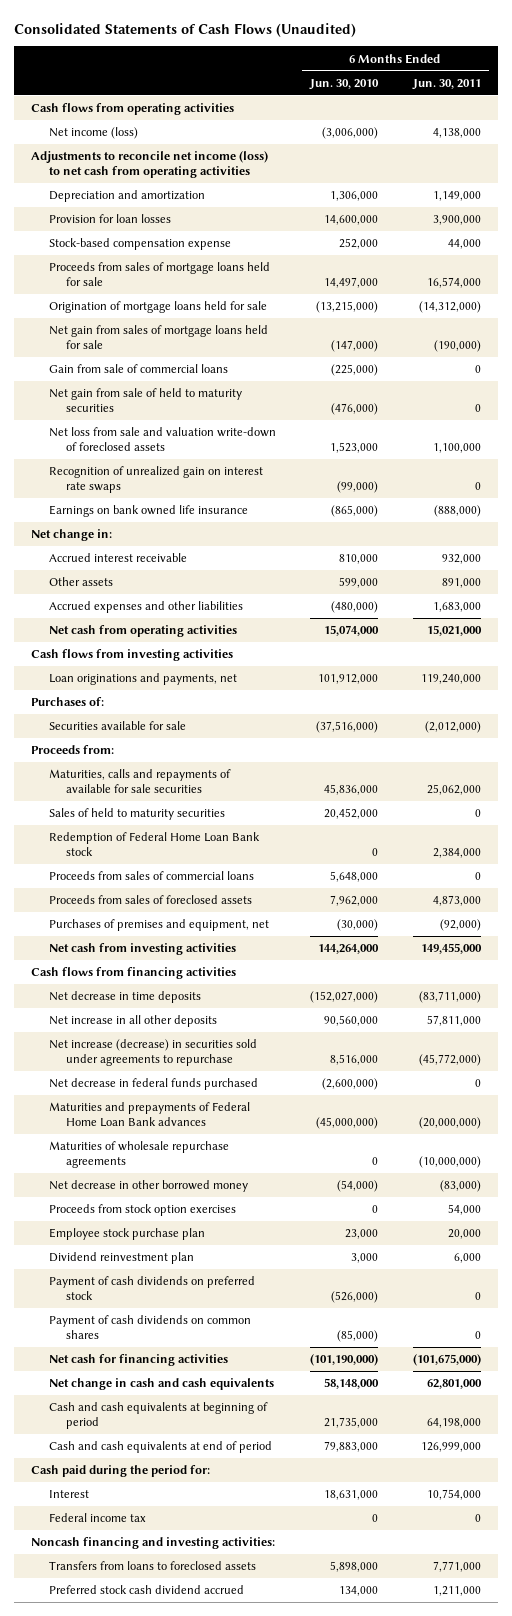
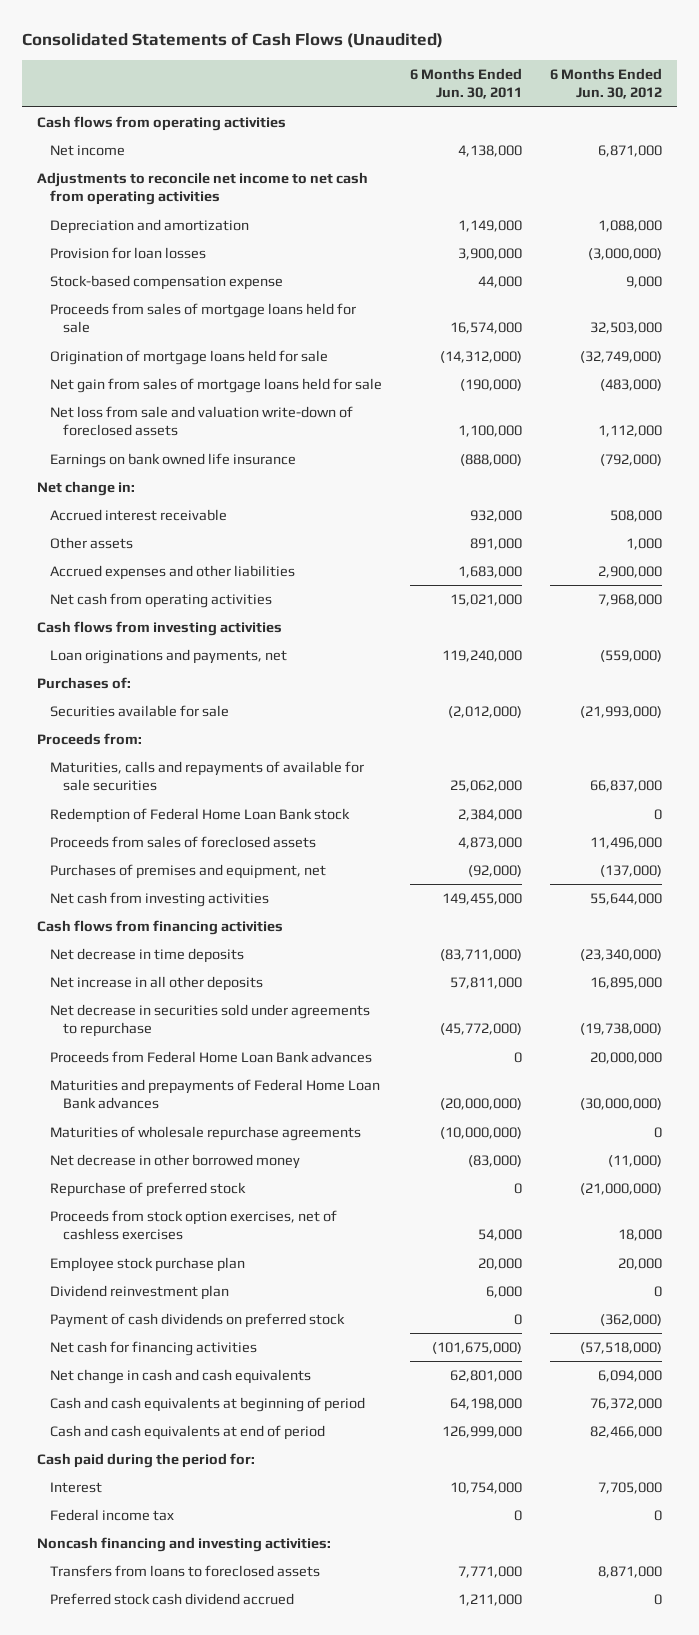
[309,78,380,90] Jun. 30, 2010 -> none
none -> [550,67,663,100] 6 Months Ended Jun. 30, 2012
[48,127,138,140] Net income (loss) -> [49,144,125,156] Net income
[31,151,269,179] Adjustments to reconcile net income (loss) to net cash from operating activities -> [36,171,368,206] Adjustments to reconcile net income to net cash from operating activities
[48,364,228,374] Gain from sale of commercial loans -> none
[48,388,242,413] Net gain from sale of held to maturity securities -> none
[48,466,263,494] Recognition of unrealized gain on interest rate swaps -> none
[48,808,225,821] Sales of held to maturity securities -> none
[48,871,254,881] Proceeds from sales of commercial loans -> none
[48,1078,258,1091] Net decrease in federal funds purchased -> none
[48,1039,257,1067] Net increase (decrease) in securities sold under agreements to repurchase -> [49,1003,370,1038] Net decrease in securities sold under agreements to repurchase
none -> [49,1050,372,1063] Proceeds from Federal Home Loan Bank advances
none -> [49,1181,246,1197] Repurchase of preferred stock
[48,1204,236,1217] Proceeds from stock option exercises -> [49,1209,337,1241] Proceeds from stock option exercises, net of cashless exercises
[48,1315,251,1340] Payment of cash dividends on common shares -> none

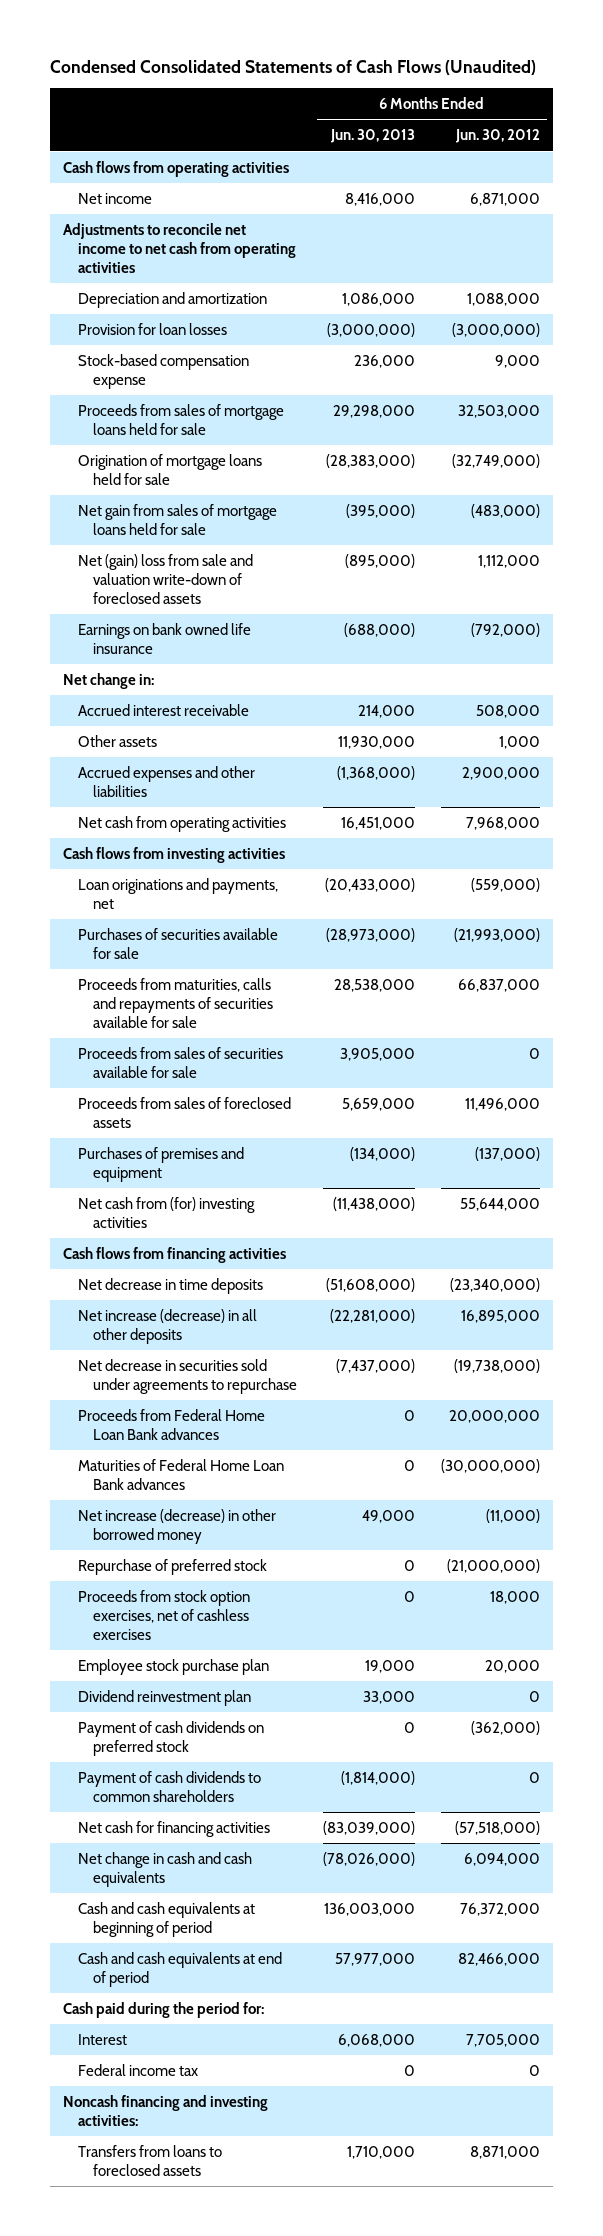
[22,32,444,49] Consolidated Statements of Cash Flows (Unaudited) -> [49,60,536,76] Condensed Consolidated Statements of Cash Flows (Unaudited)
[410,67,523,100] 6 Months Ended Jun. 30, 2011 -> none
none -> [330,129,416,144] Jun. 30, 2013
[49,405,353,437] Net loss from sale and valuation write-down of foreclosed assets -> [77,553,253,605] Net (gain) loss from sale and valuation write-down of foreclosed assets
[36,676,131,689] Purchases of: -> none
[36,732,142,745] Proceeds from: -> none
[49,807,350,823] Redemption of Federal Home Loan Bank stock -> none
[49,704,229,717] Securities available for sale -> [77,927,278,960] Purchases of securities available for sale
[49,760,364,792] Maturities, calls and repayments of available for sale securities -> [77,977,273,1029] Proceeds from maturities, calls and repayments of securities available for sale
none -> [77,1046,283,1079] Proceeds from sales of securities available for sale
[49,863,326,879] Purchases of premises and equipment, net -> [77,1146,244,1183] Purchases of premises and equipment
[49,891,269,907] Net cash from investing activities -> [77,1196,255,1229] Net cash from (for) investing activities
[49,975,263,991] Net increase in all other deposits -> [77,1308,257,1345] Net increase (decrease) in all other deposits
[49,1125,361,1141] Maturities of wholesale repurchase agreements -> none
[49,1078,380,1110] Maturities and prepayments of Federal Home Loan Bank advances -> [77,1458,284,1491] Maturities of Federal Home Loan Bank advances
[49,1153,300,1169] Net decrease in other borrowed money -> [77,1508,276,1545] Net increase (decrease) in other borrowed money
none -> [77,1770,261,1803] Payment of cash dividends to common shareholders
[49,1592,294,1605] Preferred stock cash dividend accrued -> none

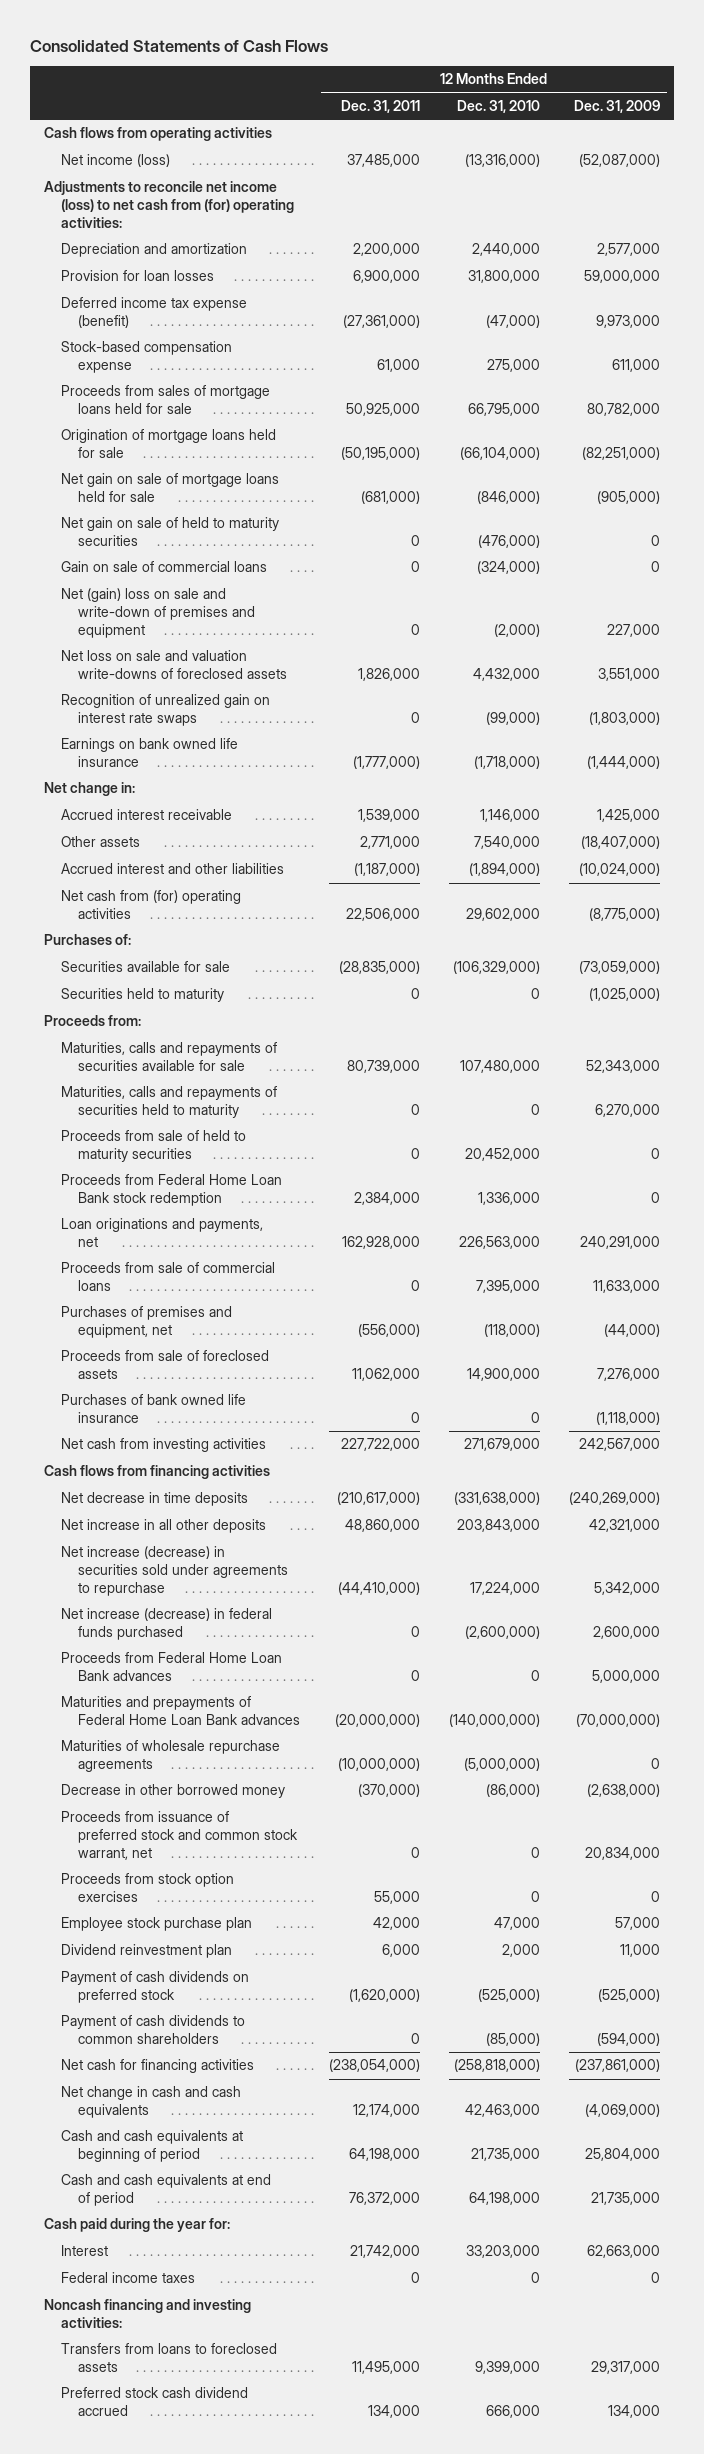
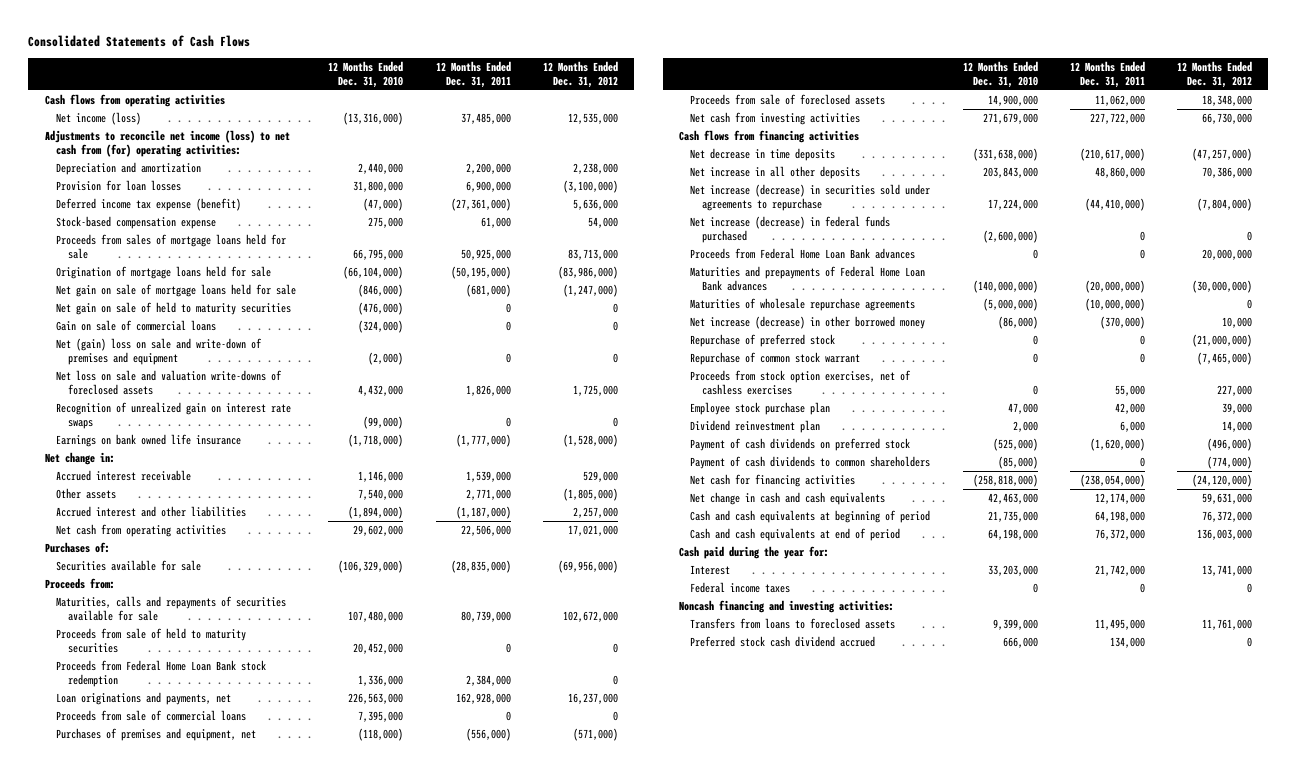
[573,100,660,114] Dec. 31, 2009 -> none
none -> [542,60,618,88] 12 Months Ended Dec. 31, 2012
[60,890,241,920] Net cash from (for) operating activities -> [56,524,227,538] Net cash from operating activities
[60,988,224,1003] Securities held to maturity -> none
[60,1086,277,1119] Maturities, calls and repayments of securities held to maturity -> none
[60,1394,246,1424] Purchases of bank owned life insurance -> none
[60,1811,298,1860] Proceeds from issuance of preferred stock and common stock warrant, net -> none
[60,1784,285,1799] Decrease in other borrowed money -> [690,316,926,330] Net increase (decrease) in other borrowed money
none -> [690,334,836,348] Repurchase of preferred stock
none -> [690,352,861,366] Repurchase of common stock warrant
[60,1873,234,1903] Proceeds from stock option exercises -> [690,370,912,396] Proceeds from stock option exercises, net of cashless exercises

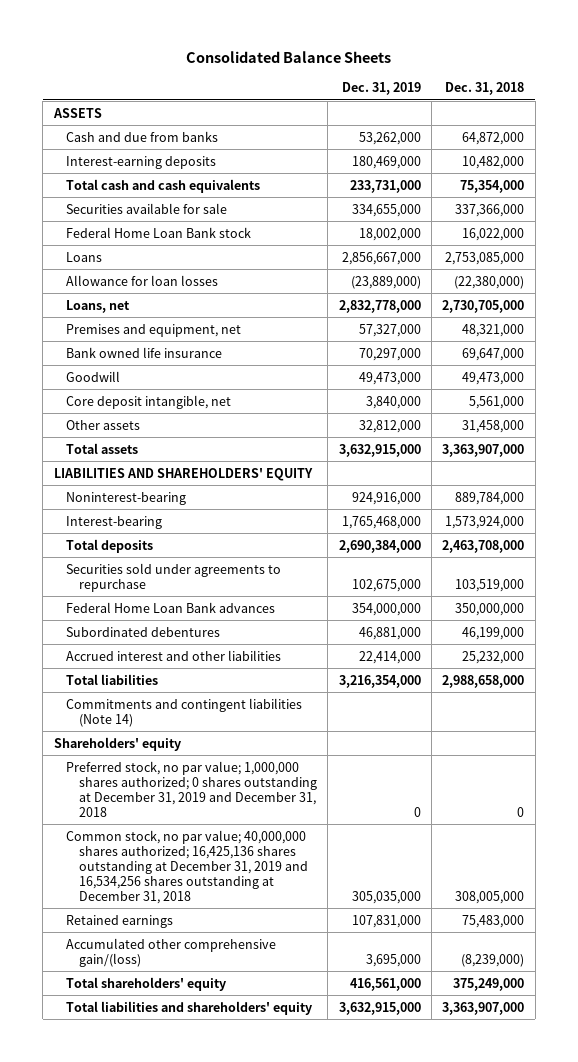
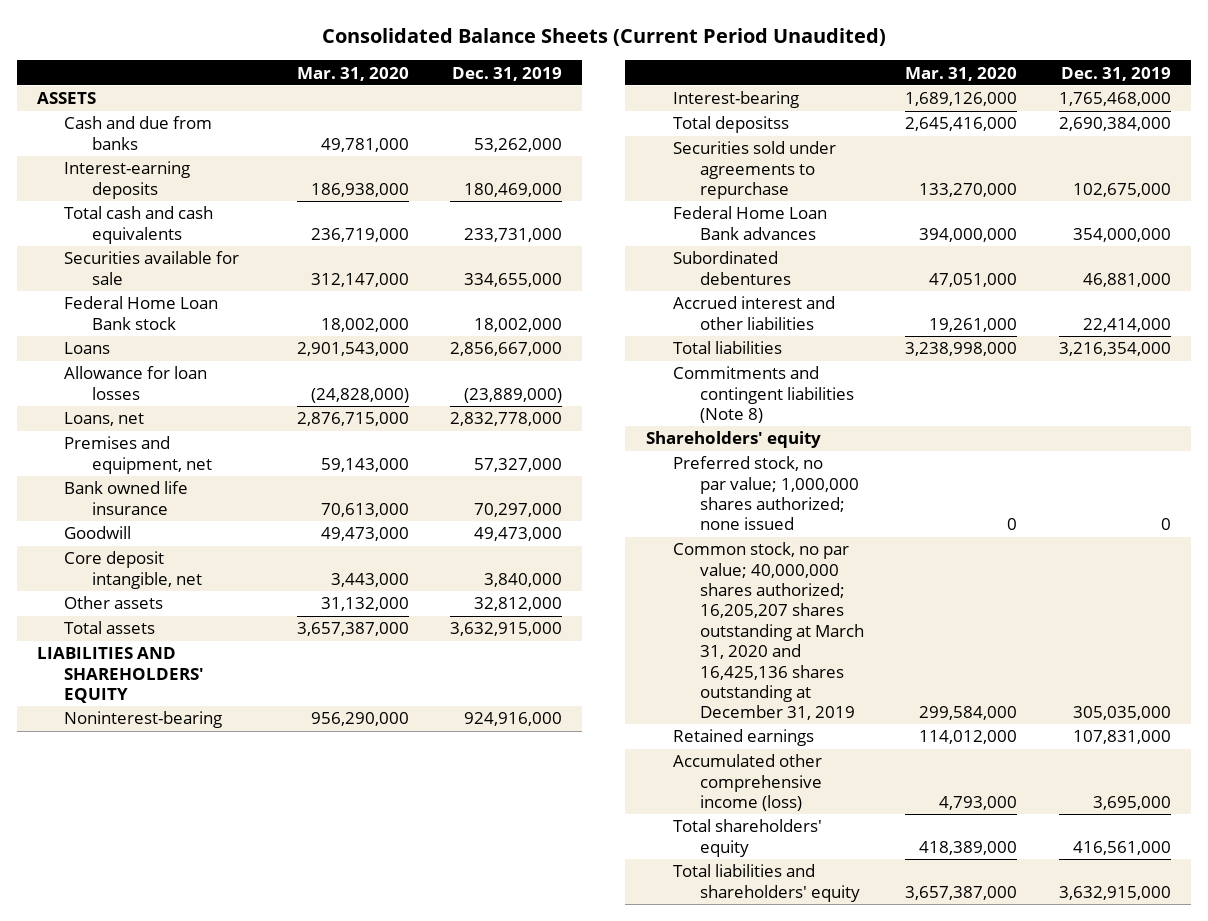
[186,50,392,63] Consolidated Balance Sheets -> [321,28,886,47] Consolidated Balance Sheets (Current Period Unaudited)
[445,82,525,96] Dec. 31, 2018 -> none
none -> [296,66,409,81] Mar. 31, 2020
[66,538,154,553] Total deposits -> [673,116,790,134] Total depositss
[66,697,303,727] Commitments and contingent liabilities (Note 14) -> [673,366,855,424] Commitments and contingent liabilities (Note 8)
[66,760,317,817] Preferred stock, no par value; 1,000,000 shares authorized; 0 shares outstanding at December 31, 2019 and December 31, 2018 -> [673,456,860,531] Preferred stock, no par value; 1,000,000 shares authorized; none issued
[66,829,308,904] Common stock, no par value; 40,000,000 shares authorized; 16,425,136 shares outstanding at December 31, 2019 and 16,534,256 shares outstanding at December 31, 2018 -> [673,542,865,721] Common stock, no par value; 40,000,000 shares authorized; 16,205,207 shares outstanding at March 31, 2020 and 16,425,136 shares outstanding at December 31, 2019
[66,937,277,967] Accumulated other comprehensive gain/(loss) -> [673,754,823,812] Accumulated other comprehensive income (loss)

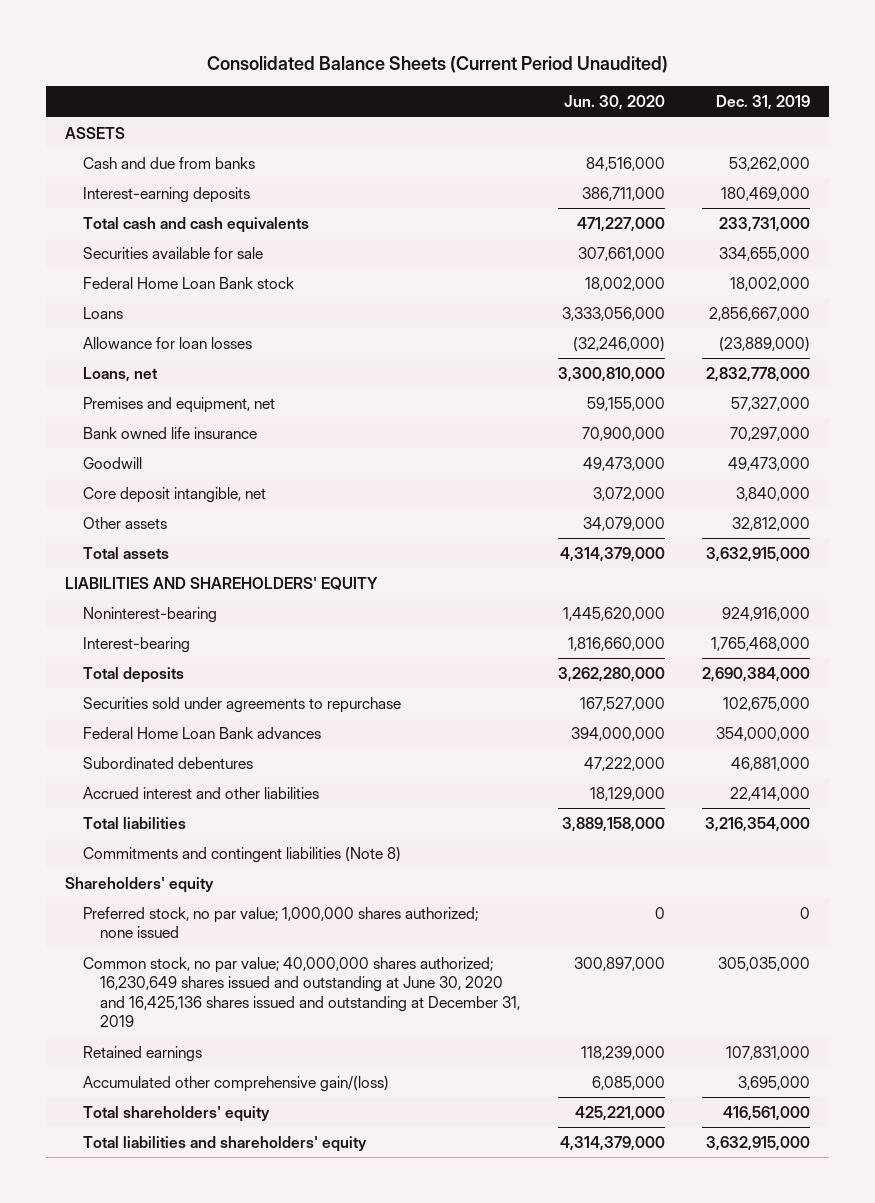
[296,66,409,81] Mar. 31, 2020 -> none
none -> [563,95,665,111] Jun. 30, 2020
[673,116,790,134] Total depositss -> [82,666,184,683] Total deposits
[673,542,865,721] Common stock, no par value; 40,000,000 shares authorized; 16,205,207 shares outstanding at March 31, 2020 and 16,425,136 shares outstanding at December 31, 2019 -> [82,956,521,1028] Common stock, no par value; 40,000,000 shares authorized; 16,230,649 shares issued and outstanding at June 30, 2020 and 16,425,136 shares issued and outstanding at December 31, 2019
[673,754,823,812] Accumulated other comprehensive income (loss) -> [82,1075,389,1092] Accumulated other comprehensive gain/(loss)

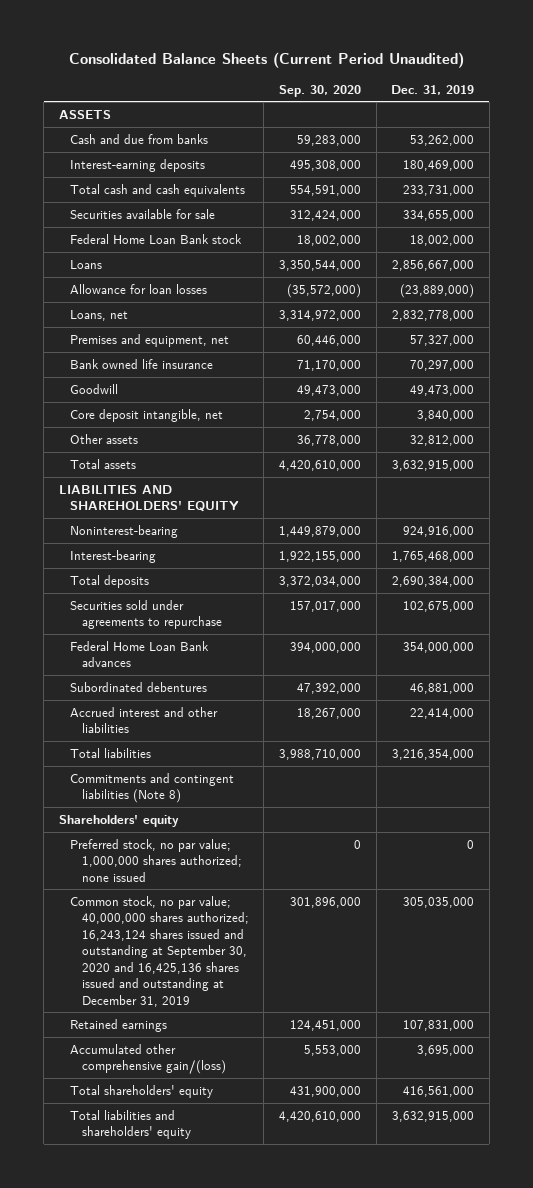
[563,95,665,111] Jun. 30, 2020 -> none
none -> [278,84,361,97] Sep. 30, 2020
[82,956,521,1028] Common stock, no par value; 40,000,000 shares authorized; 16,230,649 shares issued and outstanding at June 30, 2020 and 16,425,136 shares issued and outstanding at December 31, 2019 -> [70,895,249,1007] Common stock, no par value; 40,000,000 shares authorized; 16,243,124 shares issued and outstanding at September 30, 2020 and 16,425,136 shares issued and outstanding at December 31, 2019

